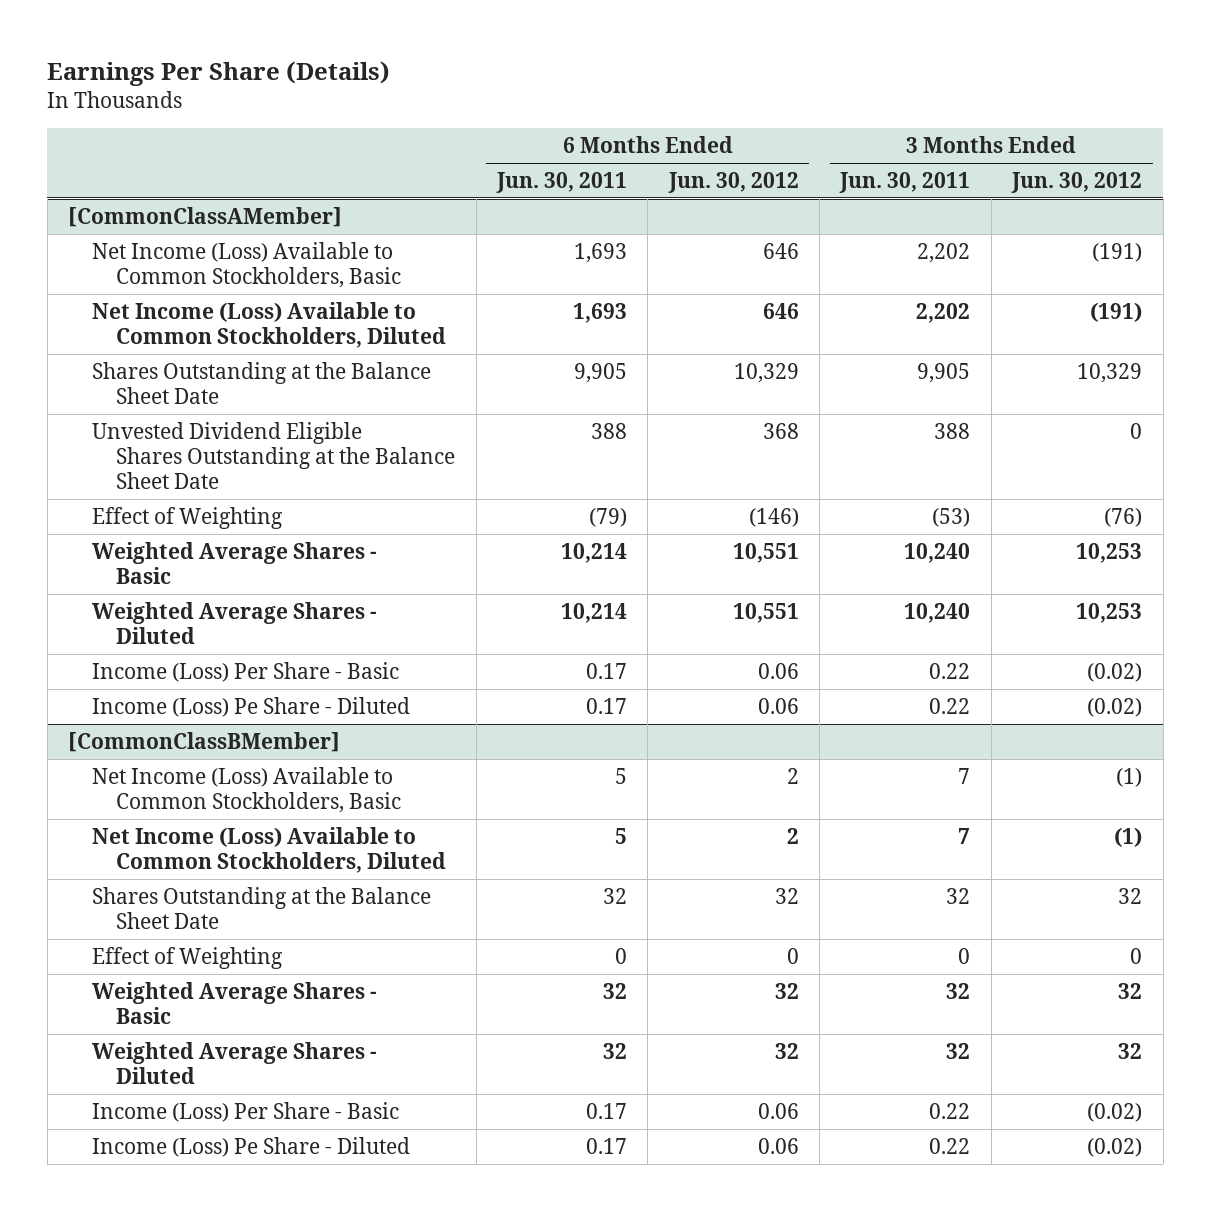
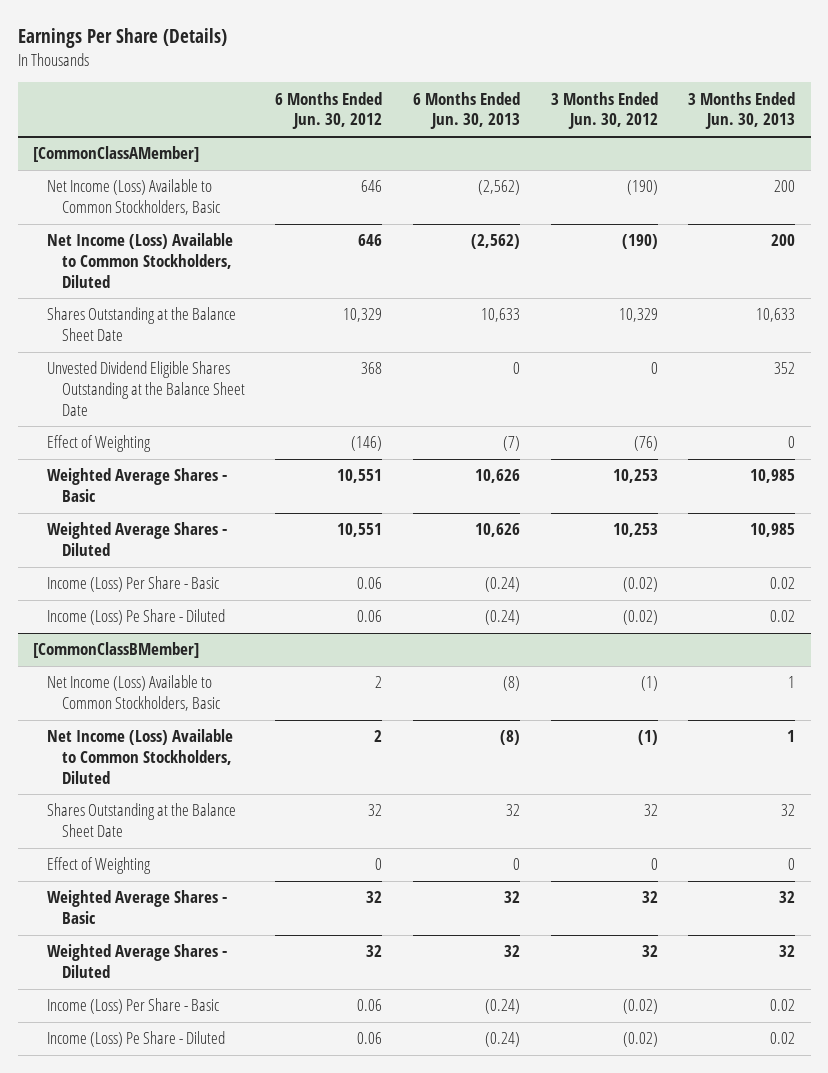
[495,171,627,193] Jun. 30, 2011 -> none
[839,171,971,193] Jun. 30, 2011 -> none
none -> [412,91,520,130] 6 Months Ended Jun. 30, 2013
none -> [688,91,796,130] 3 Months Ended Jun. 30, 2013
[1092,242,1143,262] (191) -> [626,180,658,196] (190)
[1090,301,1143,322] (191) -> [621,234,658,250] (190)

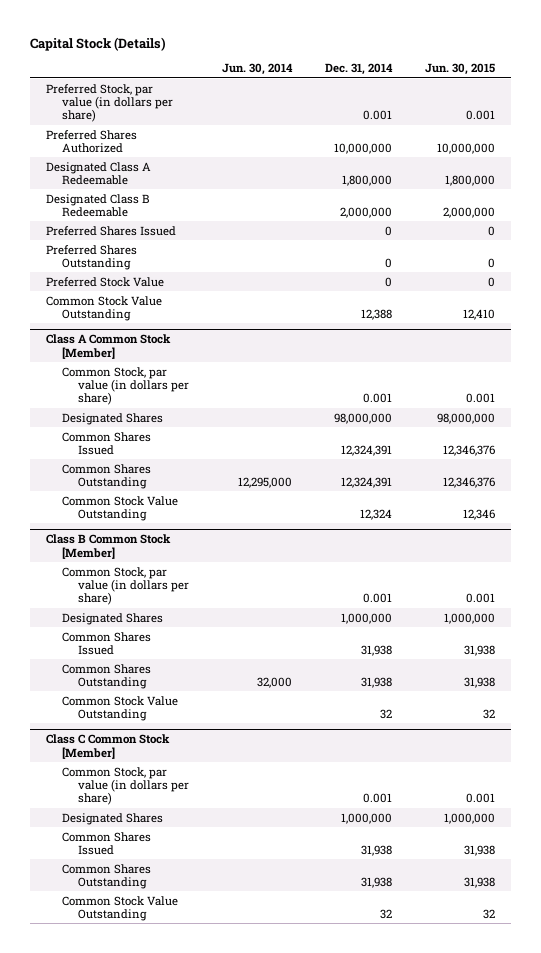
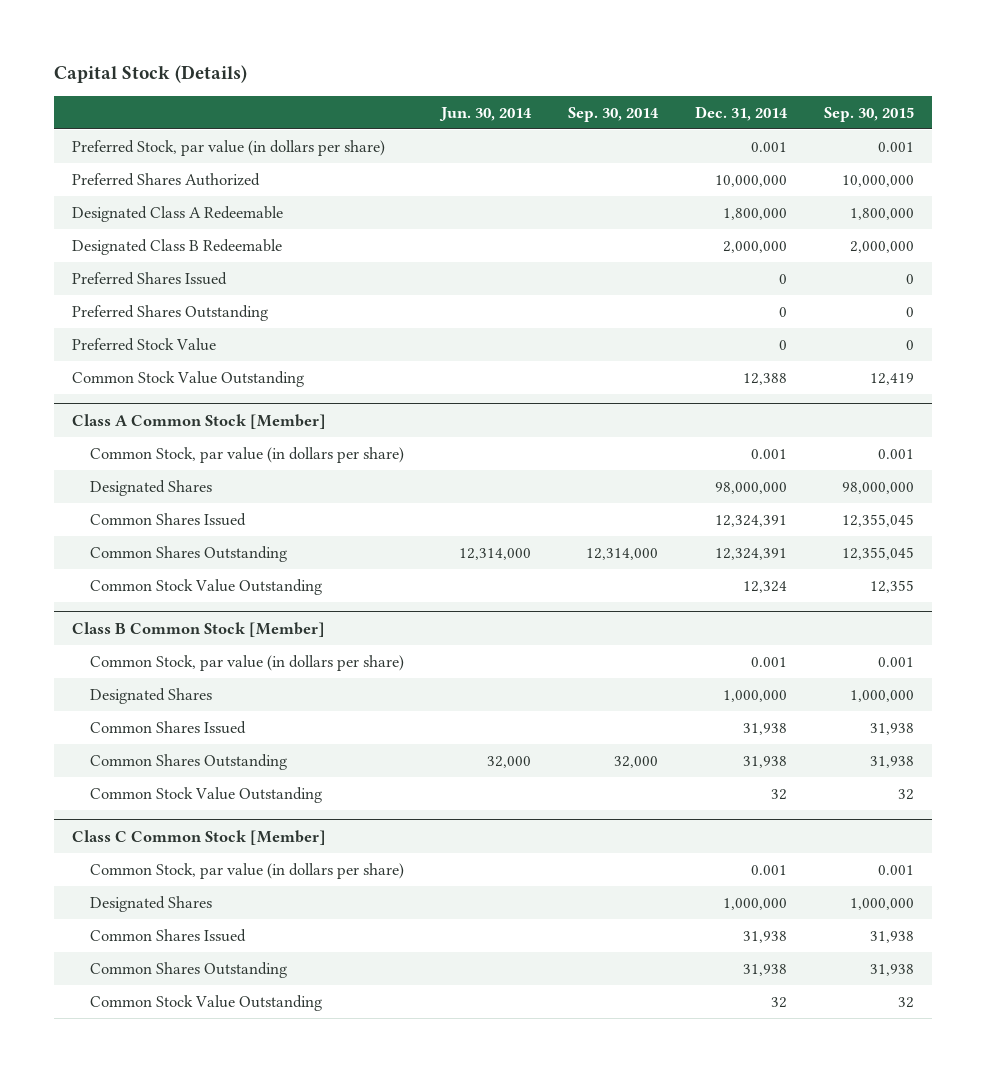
[424,63,495,76] Jun. 30, 2015 -> none
none -> [568,106,660,122] Sep. 30, 2014
none -> [823,106,914,122] Sep. 30, 2015
[237,476,292,488] 12,295,000 -> [459,547,532,560] 12,314,000

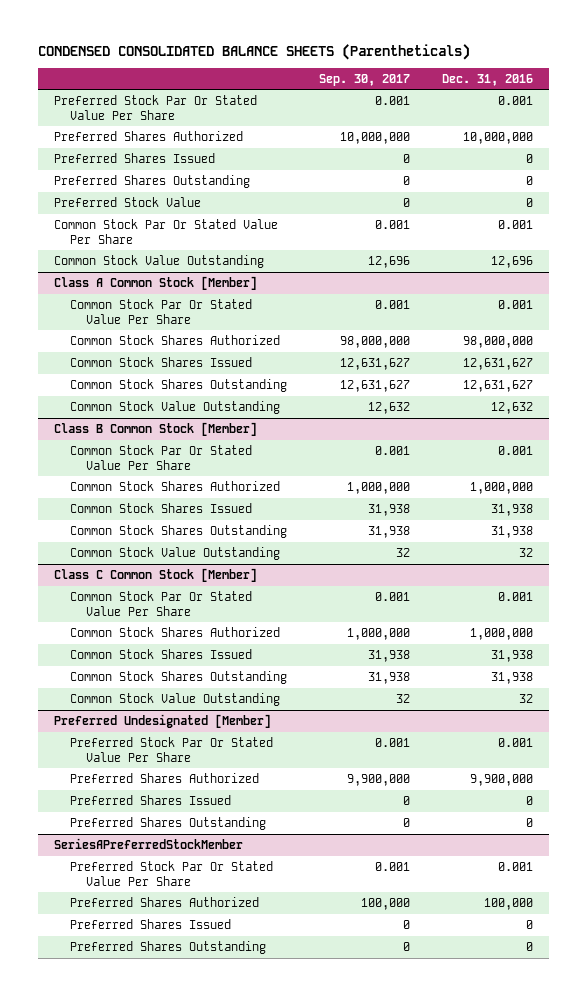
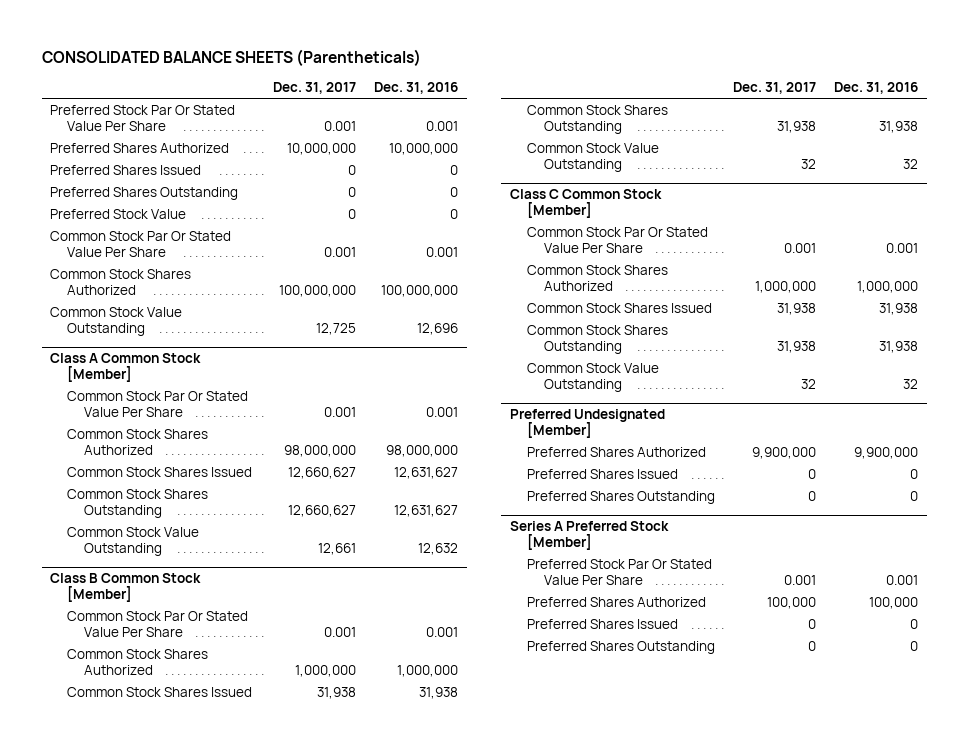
[37,43,470,60] CONDENSED CONSOLIDATED BALANCE SHEETS (Parentheticals) -> [41,48,421,66] CONSOLIDATED BALANCE SHEETS (Parentheticals)
[319,73,411,86] Sep. 30, 2017 -> none
none -> [273,82,357,95] Dec. 31, 2017
none -> [50,268,192,296] Common Stock Shares Authorized
[69,736,273,762] Preferred Stock Par Or Stated Value Per Share -> none
[53,837,243,849] SeriesAPreferredStockMember -> [510,521,670,551] Series A Preferred Stock [Member]

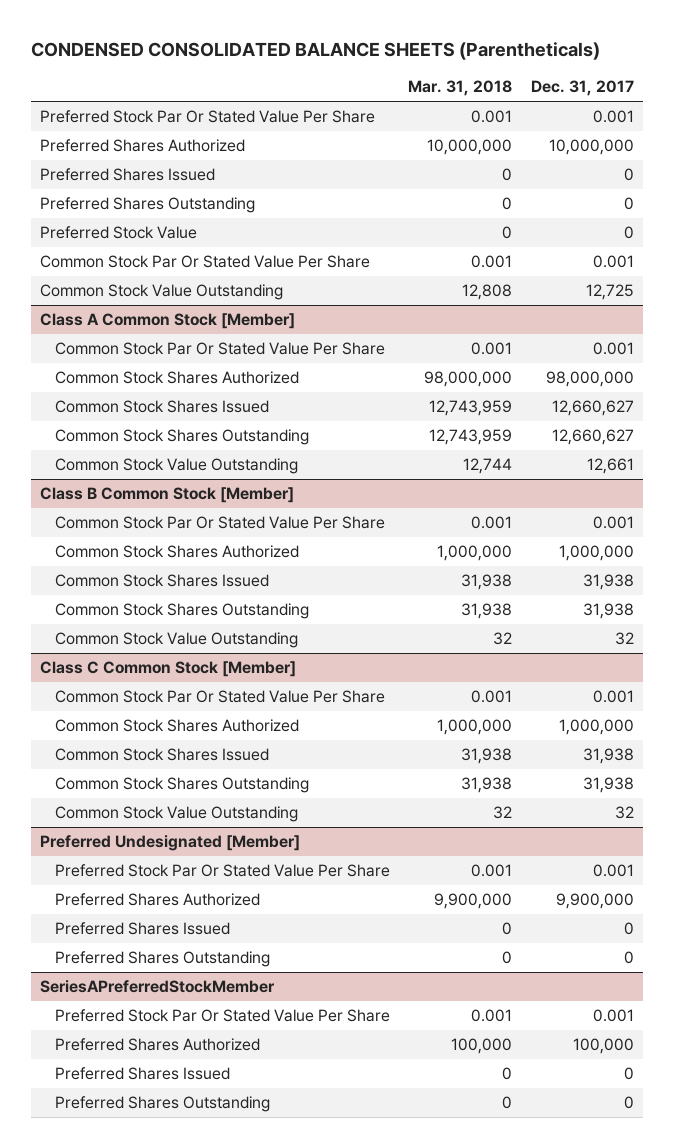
[41,48,421,66] CONSOLIDATED BALANCE SHEETS (Parentheticals) -> [30,41,600,60] CONDENSED CONSOLIDATED BALANCE SHEETS (Parentheticals)
[374,82,459,95] Dec. 31, 2016 -> none
none -> [408,80,513,97] Mar. 31, 2018
[50,268,192,296] Common Stock Shares Authorized -> none
none -> [54,864,390,878] Preferred Stock Par Or Stated Value Per Share
[510,521,670,551] Series A Preferred Stock [Member] -> [39,980,275,994] SeriesAPreferredStockMember

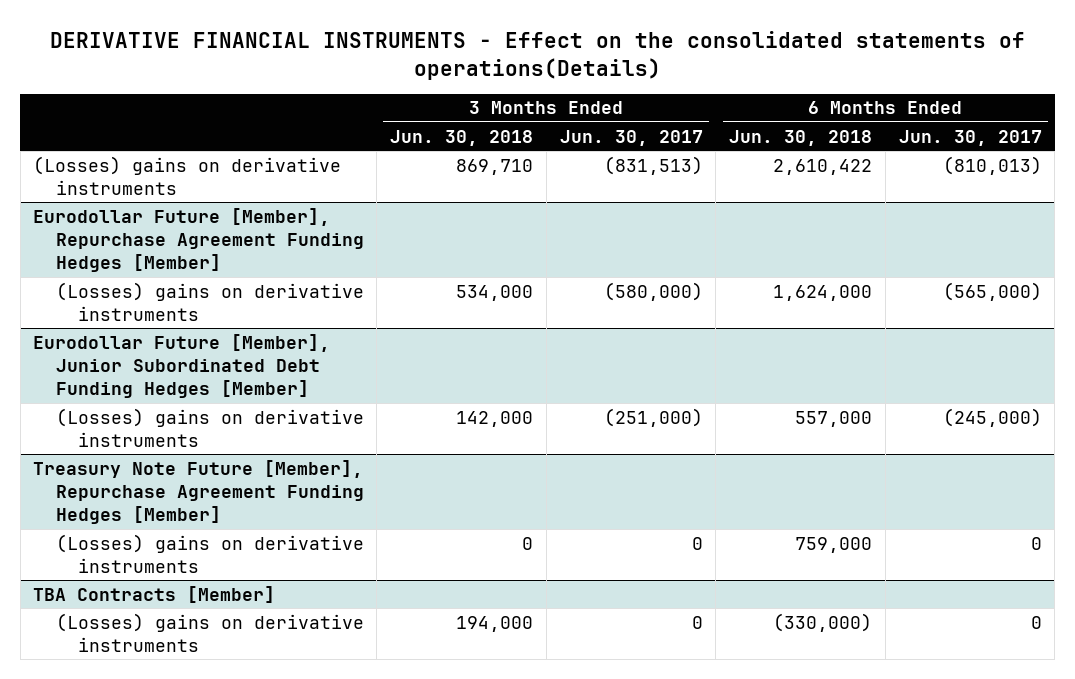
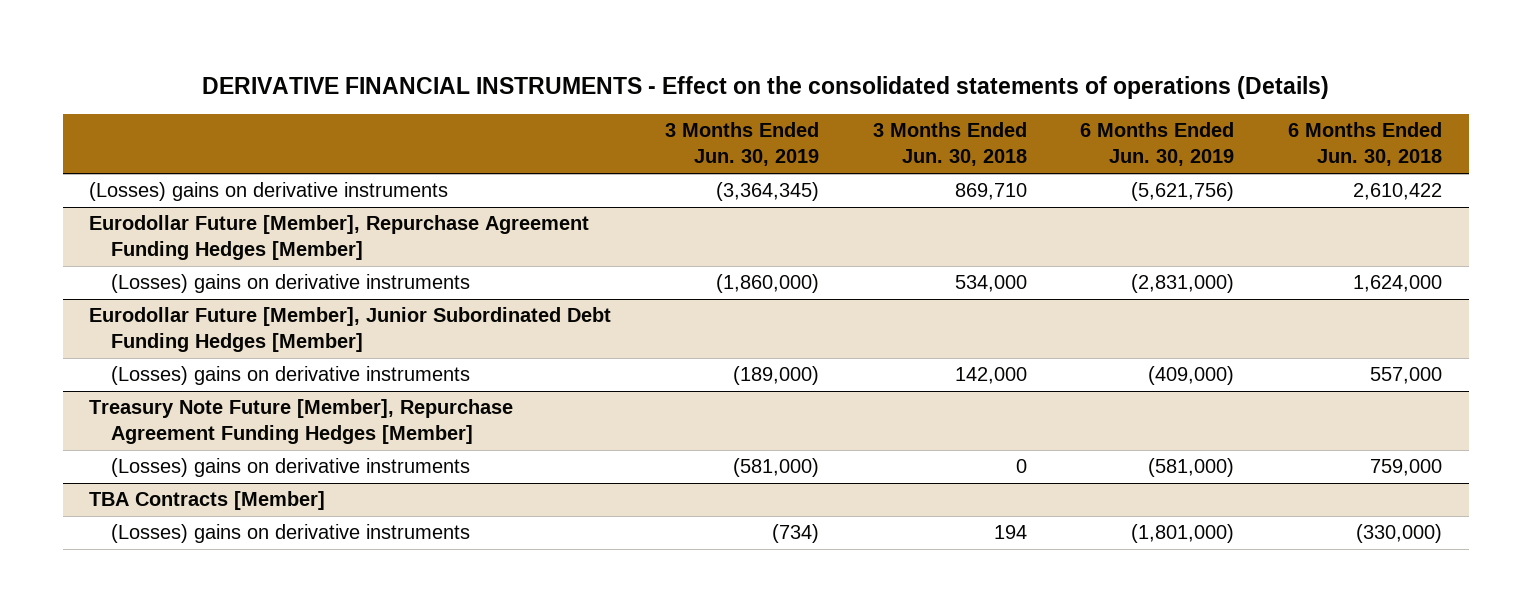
[49,31,1025,80] DERIVATIVE FINANCIAL INSTRUMENTS - Effect on the consolidated statements of operations(Details) -> [201,75,1329,99] DERIVATIVE FINANCIAL INSTRUMENTS - Effect on the consolidated statements of operations (Details)
[559,129,703,146] Jun. 30, 2017 -> none
[898,129,1042,146] Jun. 30, 2017 -> none
none -> [665,122,820,167] 3 Months Ended Jun. 30, 2019
none -> [1080,122,1235,167] 6 Months Ended Jun. 30, 2019
[456,615,534,632] 194,000 -> [993,525,1027,540] 194

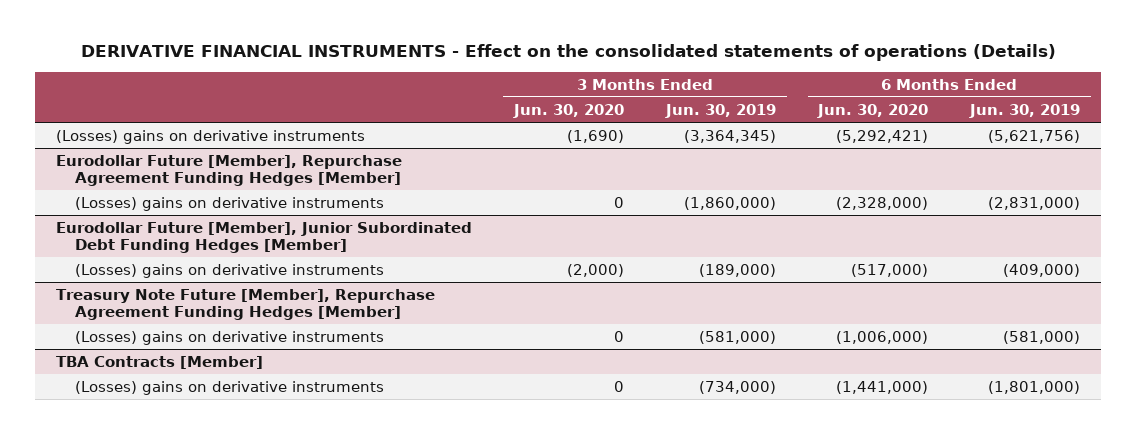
[872,122,1027,167] 3 Months Ended Jun. 30, 2018 -> none
[1288,122,1443,167] 6 Months Ended Jun. 30, 2018 -> none
none -> [512,103,624,118] Jun. 30, 2020
none -> [817,103,929,118] Jun. 30, 2020
[772,524,820,544] (734) -> [699,380,777,394] (734,000)

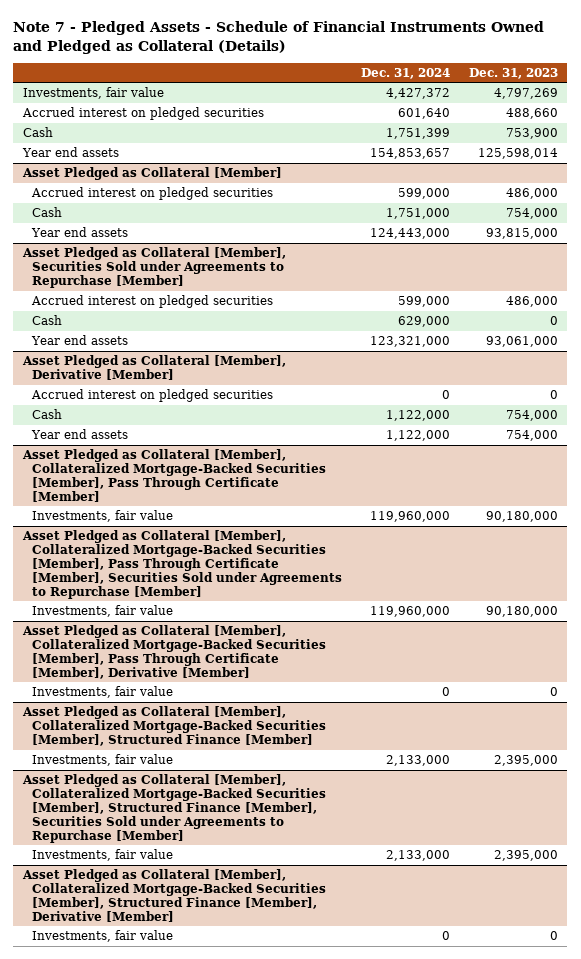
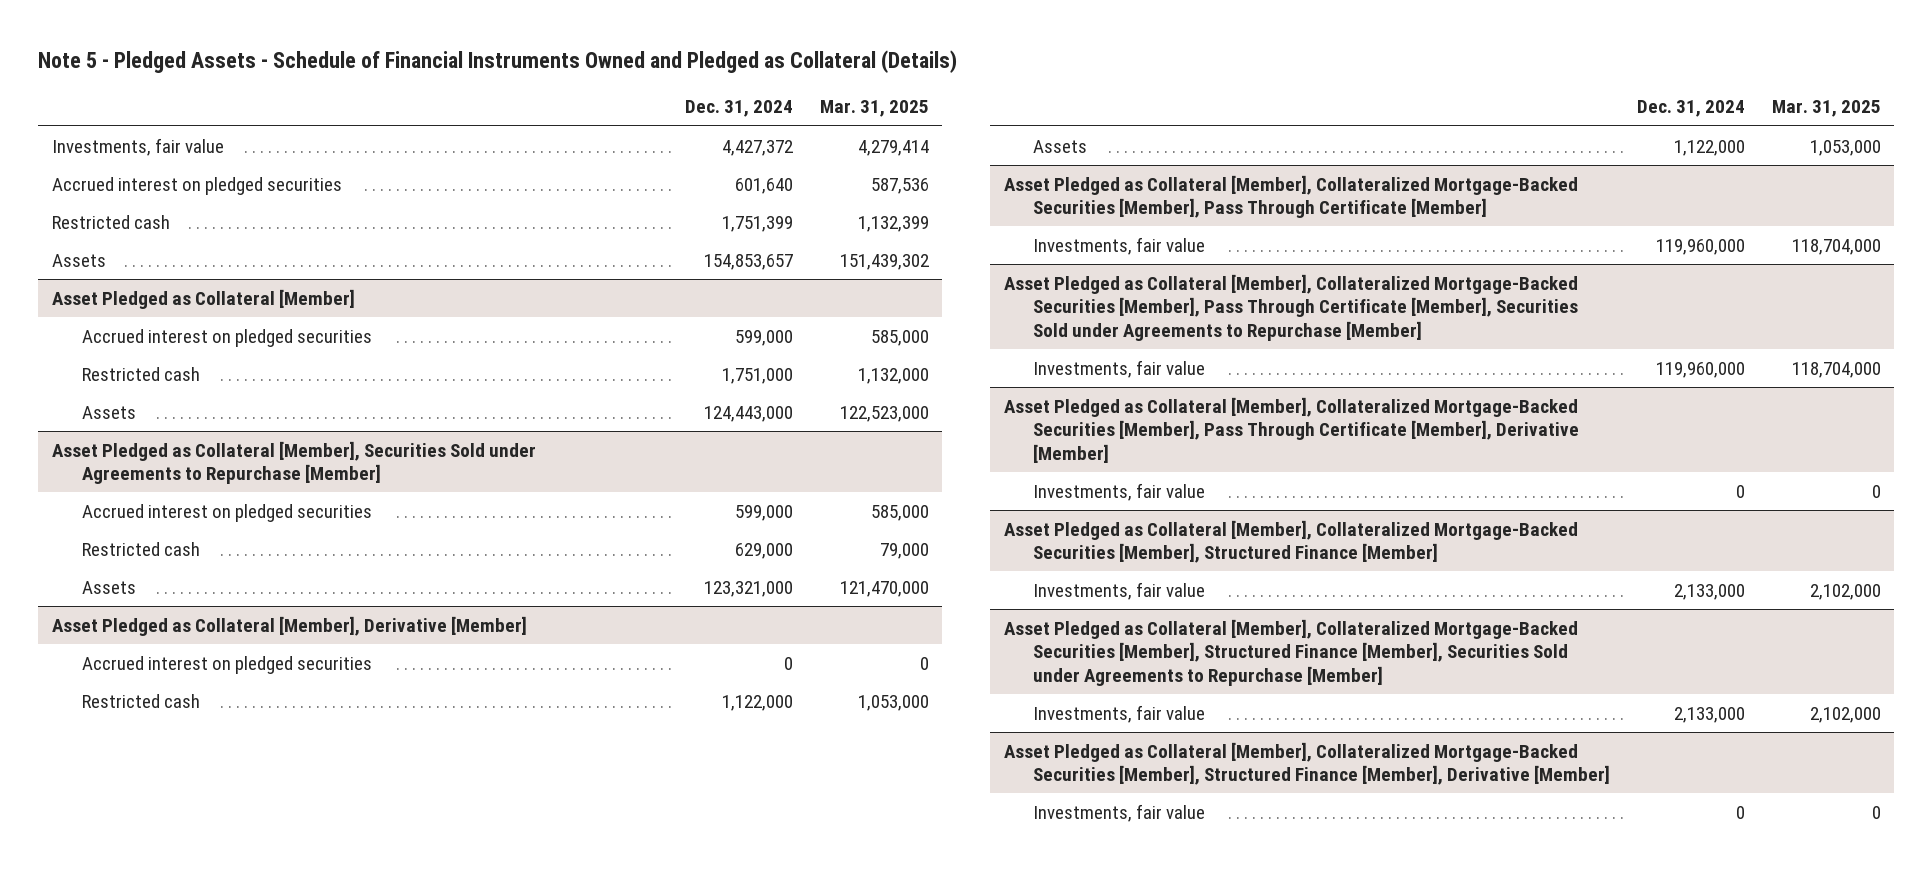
[13,20,545,54] Note 7 - Pledged Assets - Schedule of Financial Instruments Owned and Pledged as Collateral (Details) -> [38,50,958,74] Note 5 - Pledged Assets - Schedule of Financial Instruments Owned and Pledged as Collateral (Details)
[468,67,558,79] Dec. 31, 2023 -> none
none -> [819,100,929,118] Mar. 31, 2025
[22,127,53,138] Cash -> [51,214,170,229] Restricted cash
[21,147,119,158] Year end assets -> [51,253,106,267] Assets
[31,207,62,218] Cash -> [81,366,200,381] Restricted cash
[30,227,128,238] Year end assets -> [81,405,136,419] Assets
[31,315,62,326] Cash -> [81,541,200,556] Restricted cash
[30,335,128,346] Year end assets -> [81,580,136,594] Assets
[31,409,62,420] Cash -> [81,693,200,708] Restricted cash
[30,429,128,440] Year end assets -> [1033,139,1088,153] Assets

